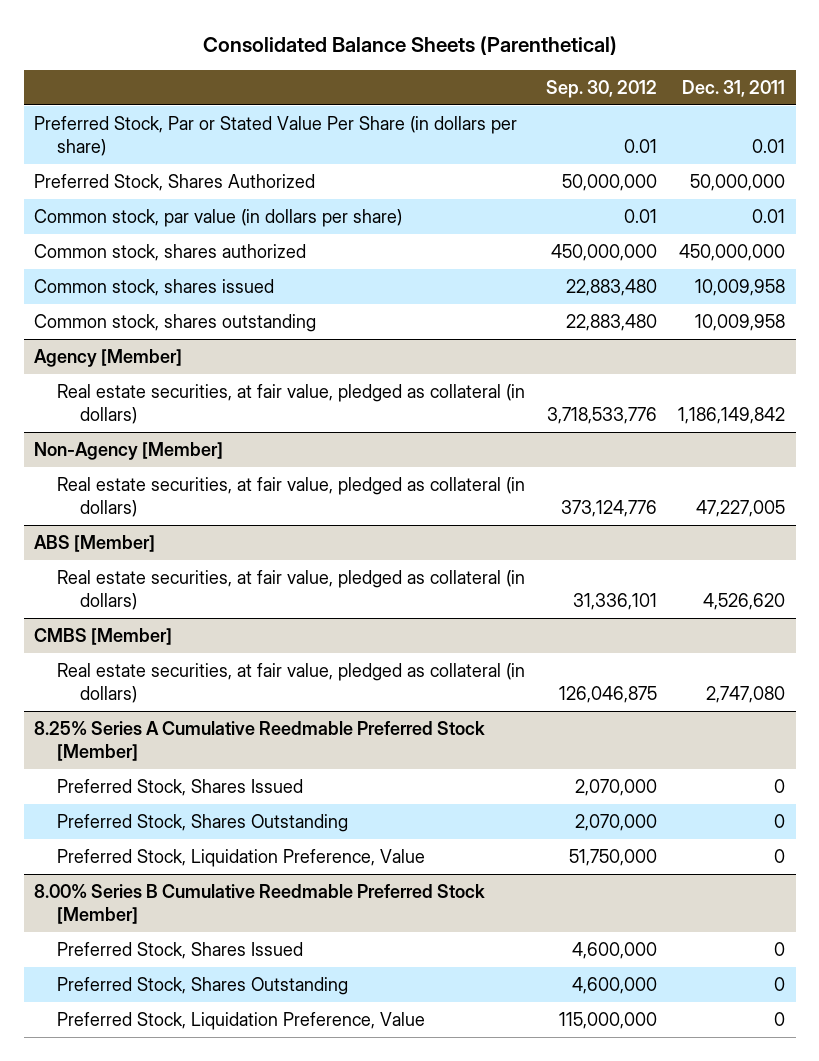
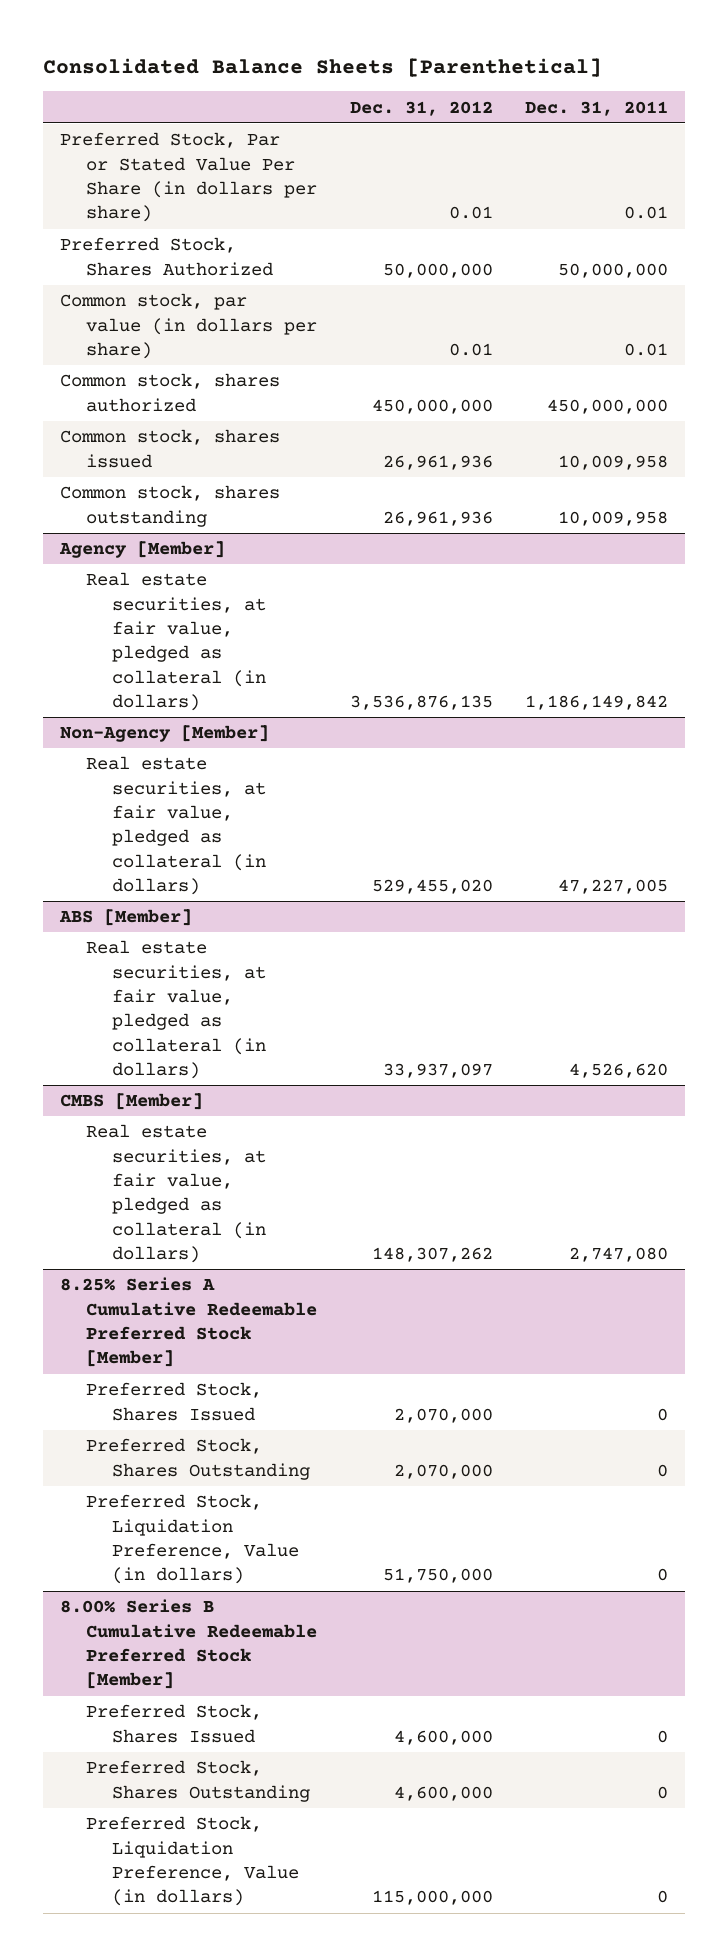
[202,35,617,55] Consolidated Balance Sheets (Parenthetical) -> [43,57,603,77] Consolidated Balance Sheets [Parenthetical]
[546,79,658,98] Sep. 30, 2012 -> none
none -> [349,100,493,116] Dec. 31, 2012
[34,721,486,761] 8.25% Series A Cumulative Reedmable Preferred Stock [Member] -> [59,1277,317,1368] 8.25% Series A Cumulative Redeemable Preferred Stock [Member]
[57,849,426,868] Preferred Stock, Liquidation Preference, Value -> [85,1494,300,1585] Preferred Stock, Liquidation Preference, Value (in dollars)
[34,884,486,924] 8.00% Series B Cumulative Reedmable Preferred Stock [Member] -> [59,1599,317,1690] 8.00% Series B Cumulative Redeemable Preferred Stock [Member]
[57,1012,426,1031] Preferred Stock, Liquidation Preference, Value -> [85,1816,300,1907] Preferred Stock, Liquidation Preference, Value (in dollars)

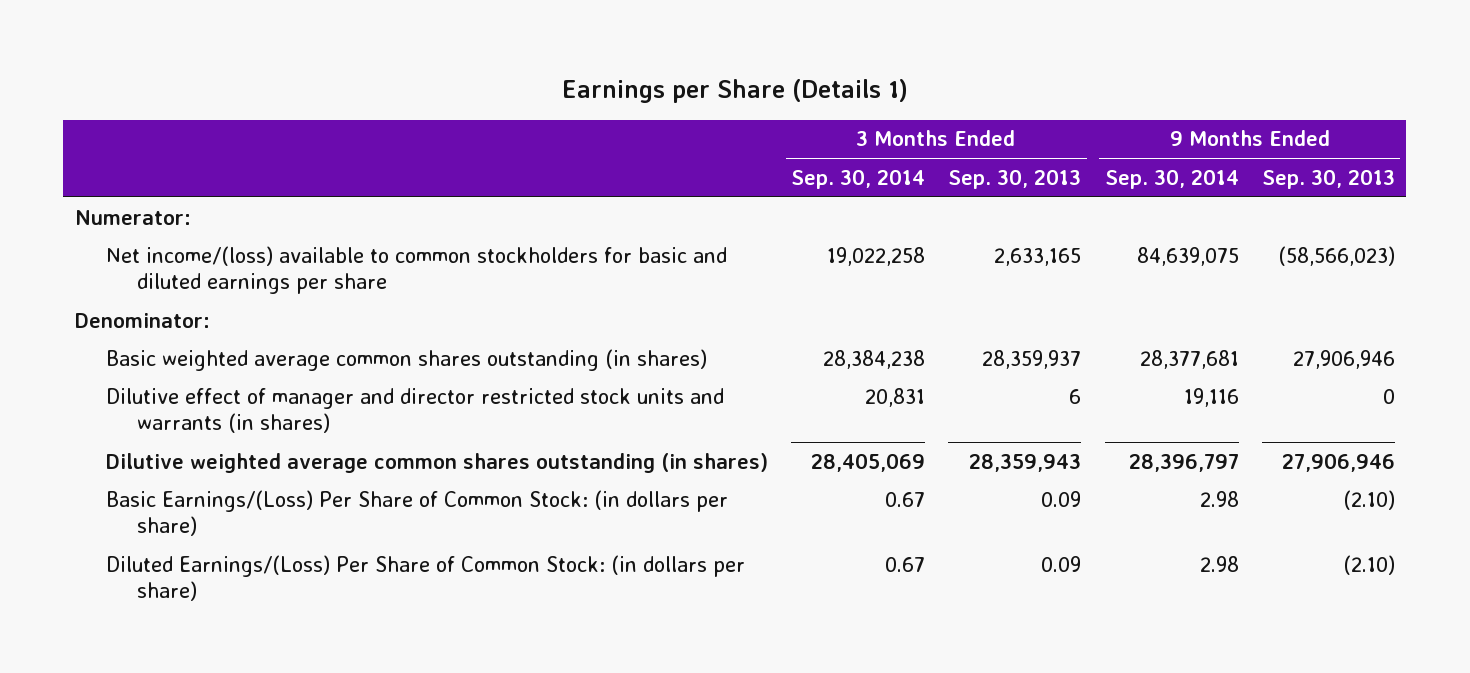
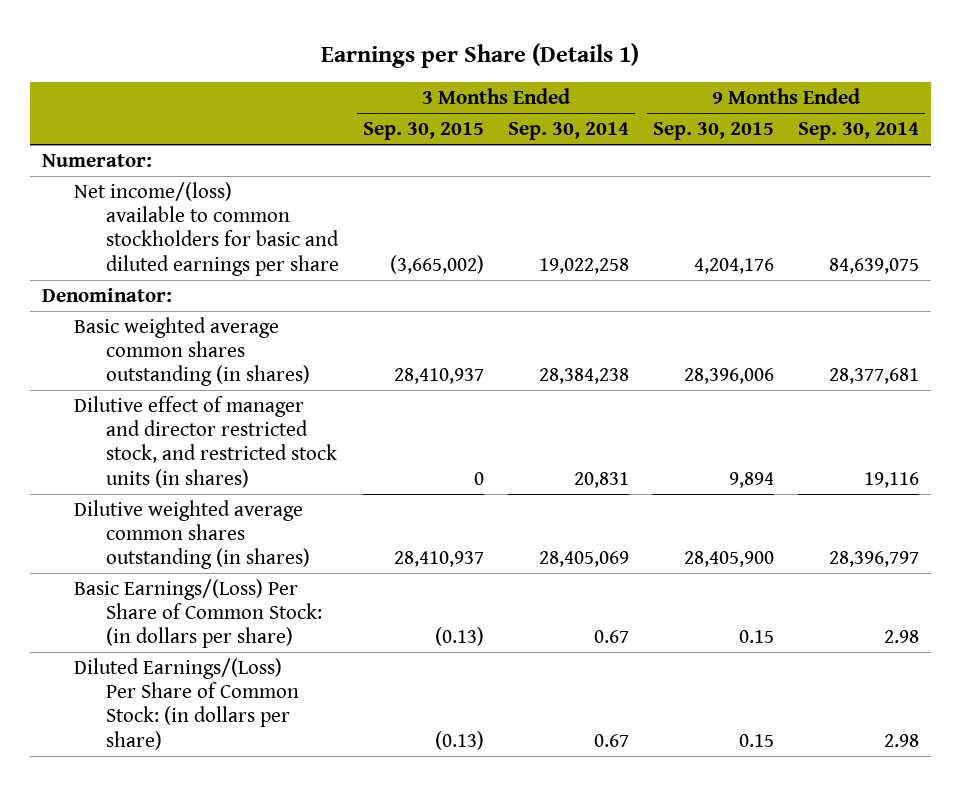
[948,168,1082,189] Sep. 30, 2013 -> none
[1261,168,1395,189] Sep. 30, 2013 -> none
none -> [363,122,485,141] Sep. 30, 2015
none -> [652,122,774,141] Sep. 30, 2015
[106,387,725,434] Dilutive effect of manager and director restricted stock units and warrants (in shares) -> [74,395,338,488] Dilutive effect of manager and director restricted stock, and restricted stock units (in shares)

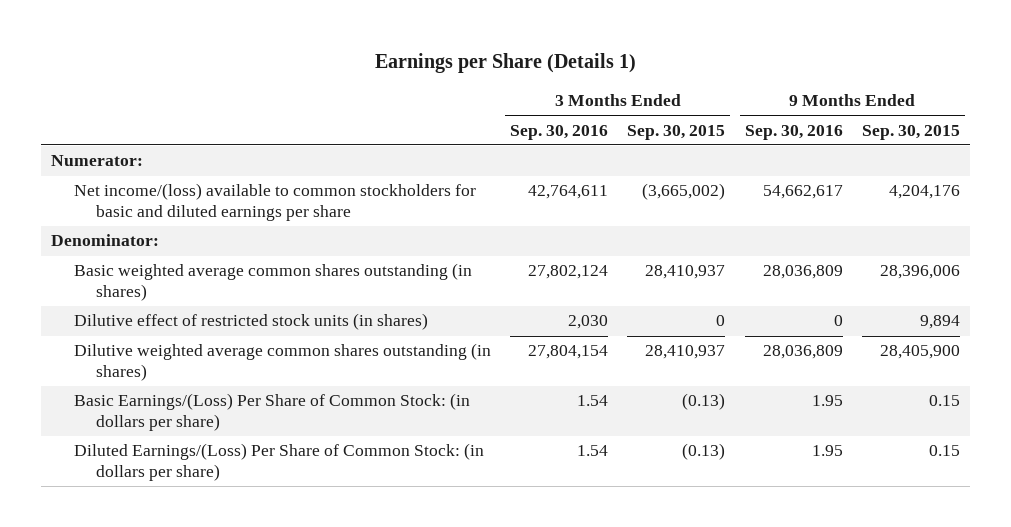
[507,122,629,141] Sep. 30, 2014 -> none
[797,122,919,141] Sep. 30, 2014 -> none
none -> [510,124,609,140] Sep. 30, 2016
none -> [744,124,843,140] Sep. 30, 2016
[74,395,338,488] Dilutive effect of manager and director restricted stock, and restricted stock units (in shares) -> [73,313,428,331] Dilutive effect of restricted stock units (in shares)

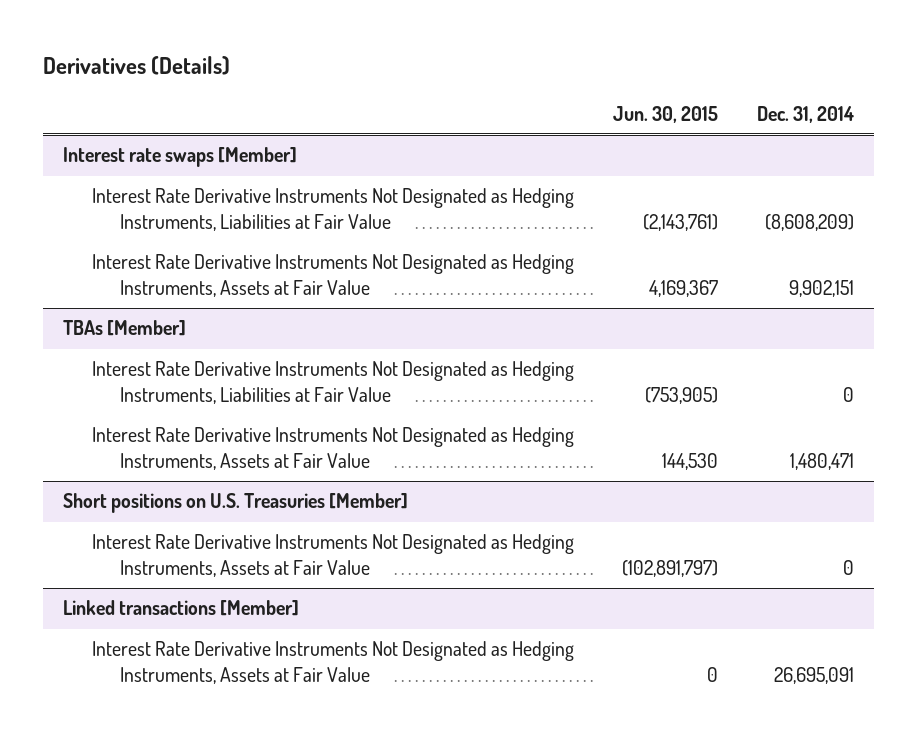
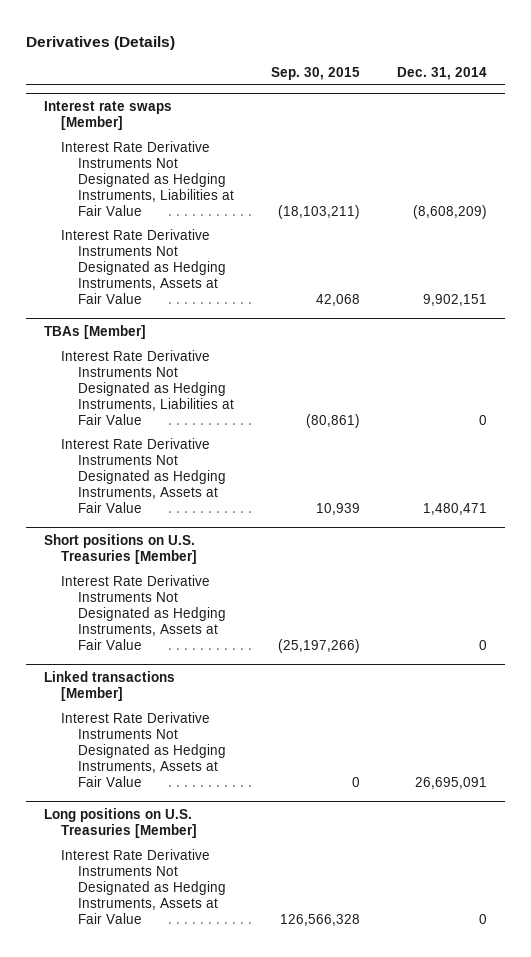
[613,105,719,123] Jun. 30, 2015 -> none
none -> [270,66,360,80] Sep. 30, 2015
none -> [44,807,198,838] Long positions on U.S. Treasuries [Member]
none -> [61,849,226,924] Interest Rate Derivative Instruments Not Designated as Hedging Instruments, Assets at Fair Value

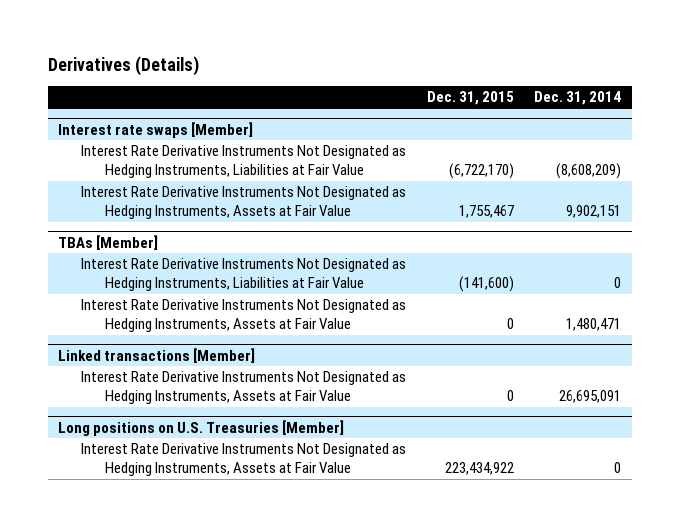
[270,66,360,80] Sep. 30, 2015 -> none
none -> [426,91,514,106] Dec. 31, 2015
[44,533,198,564] Short positions on U.S. Treasuries [Member] -> none
[61,575,226,650] Interest Rate Derivative Instruments Not Designated as Hedging Instruments, Assets at Fair Value -> none

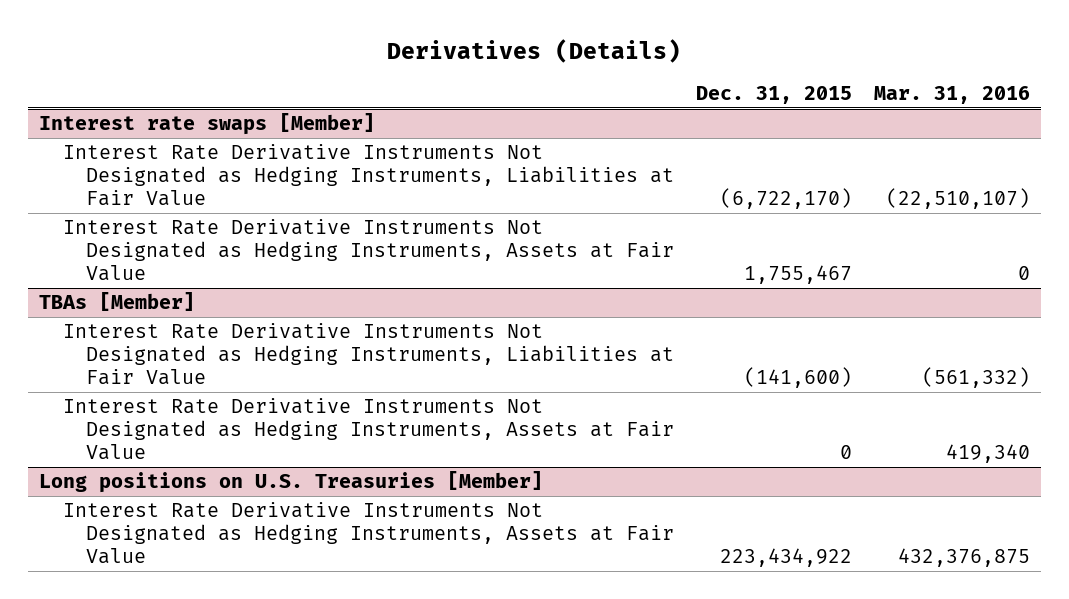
[534,91,622,106] Dec. 31, 2014 -> none
none -> [873,85,1030,104] Mar. 31, 2016
[57,347,255,363] Linked transactions [Member] -> none
[81,371,407,404] Interest Rate Derivative Instruments Not Designated as Hedging Instruments, Assets at Fair Value -> none

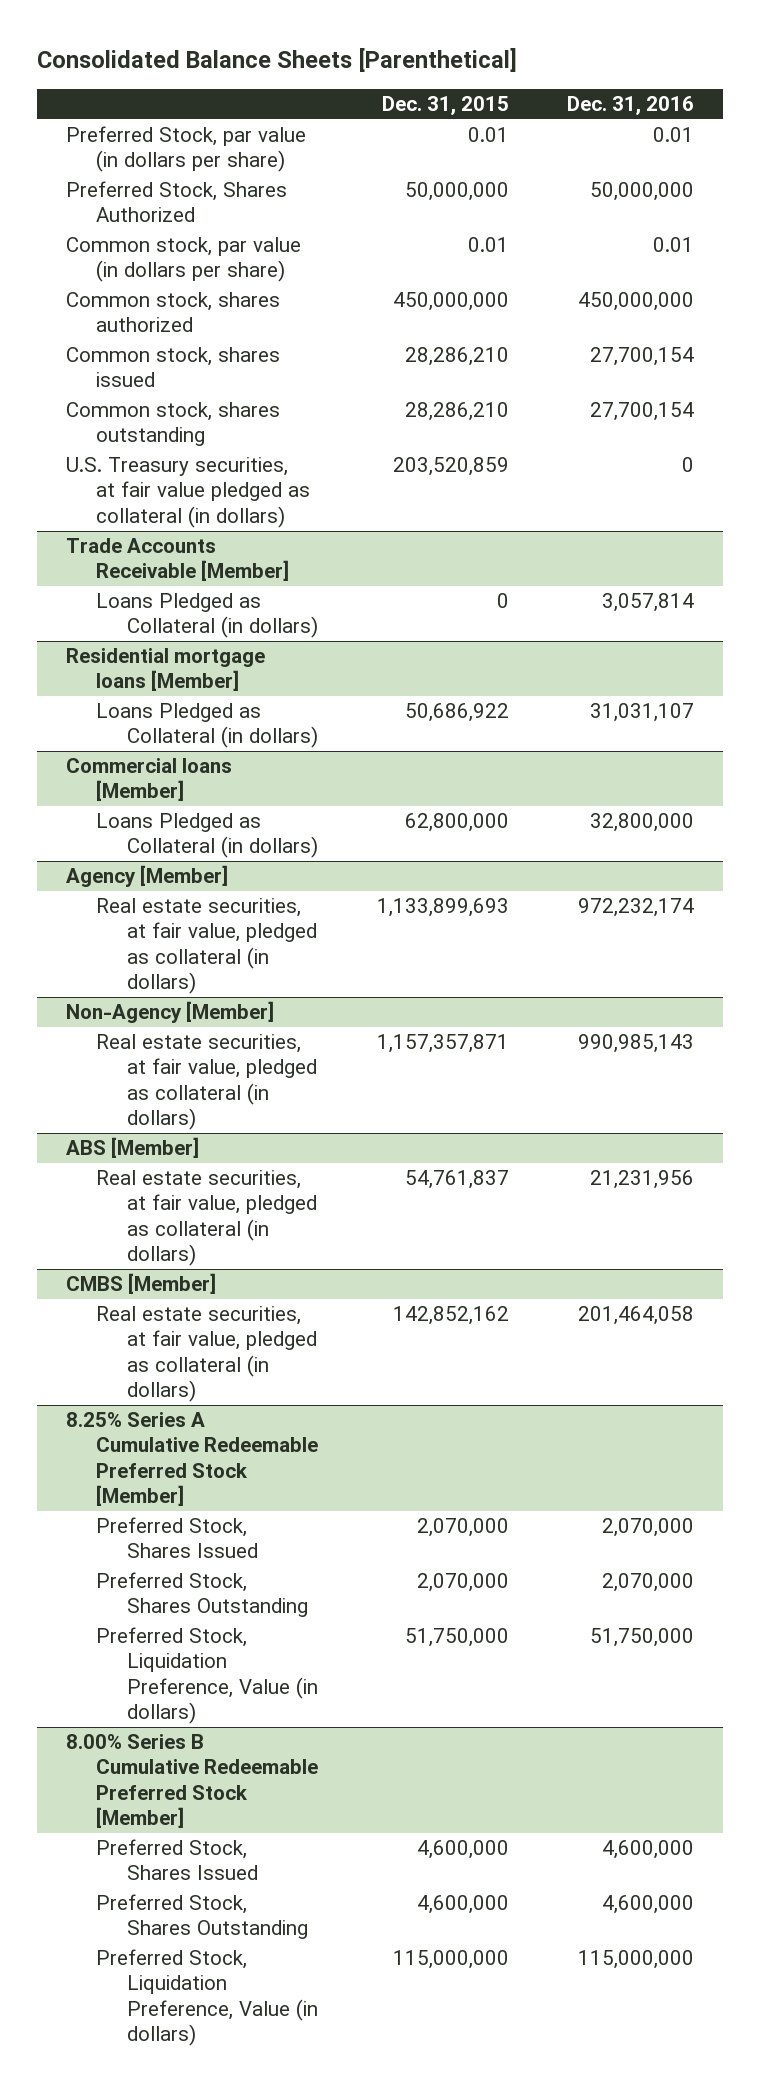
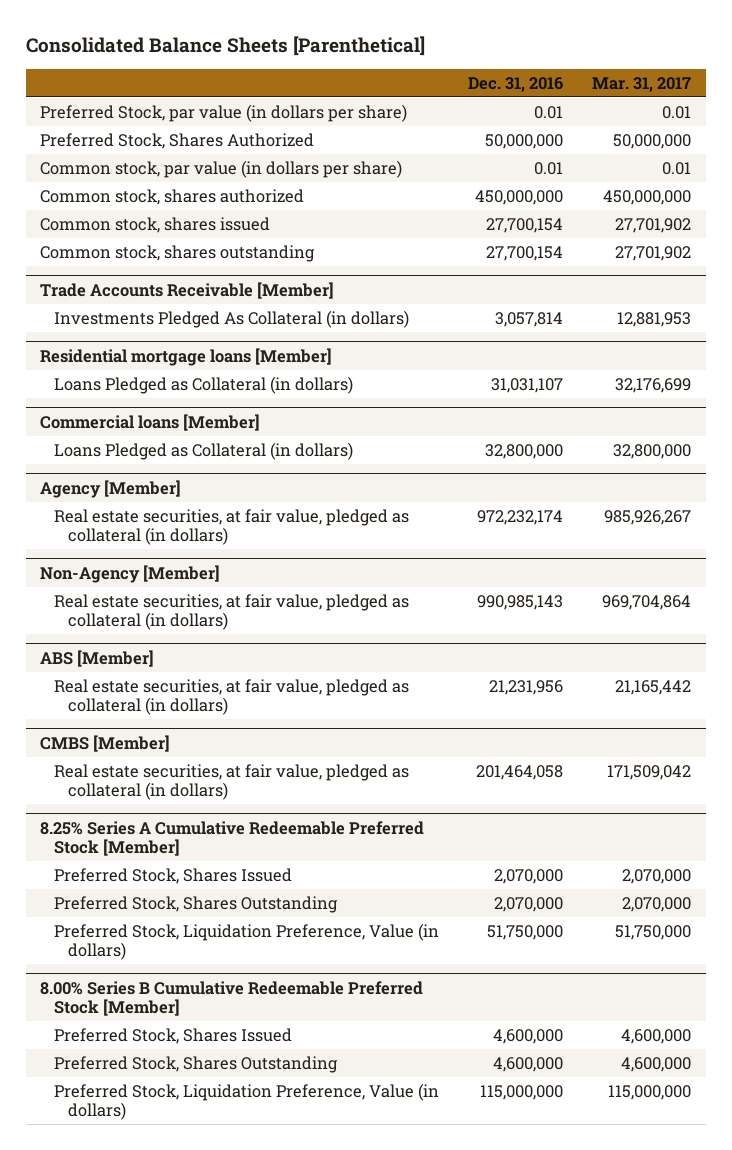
[381,96,509,116] Dec. 31, 2015 -> none
none -> [592,76,692,92] Mar. 31, 2017
[66,457,311,528] U.S. Treasury securities, at fair value pledged as collateral (in dollars) -> none
[96,593,318,639] Loans Pledged as Collateral (in dollars) -> [54,310,410,329] Investments Pledged As Collateral (in dollars)

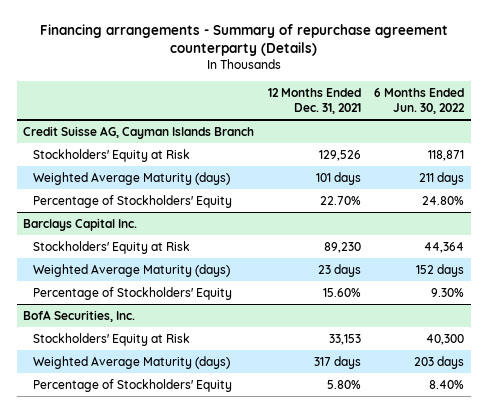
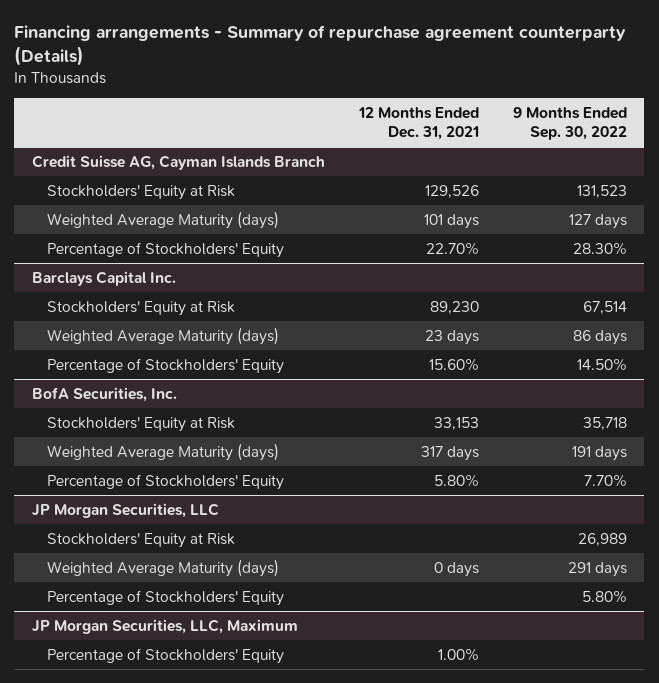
[374,88,466,114] 6 Months Ended Jun. 30, 2022 -> none
none -> [512,107,627,140] 9 Months Ended Sep. 30, 2022
none -> [31,502,219,518] JP Morgan Securities, LLC
none -> [47,532,236,548] Stockholders' Equity at Risk
none -> [47,558,280,577] Weighted Average Maturity (days)
none -> [47,589,285,606] Percentage of Stockholders' Equity
none -> [31,618,298,634] JP Morgan Securities, LLC, Maximum
none -> [47,647,285,664] Percentage of Stockholders' Equity

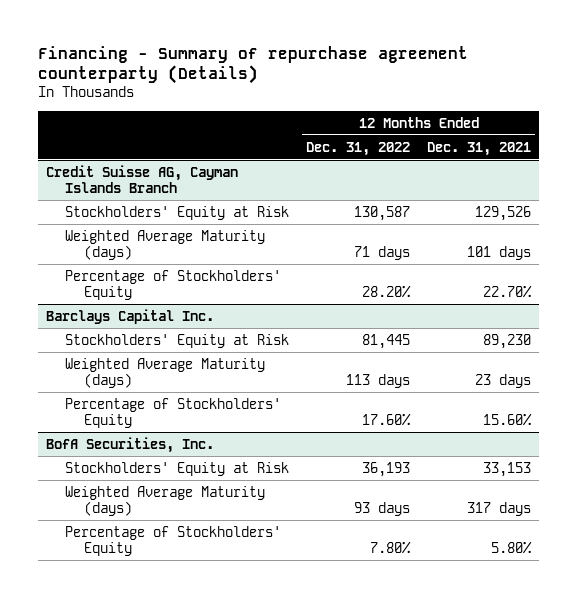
[14,25,627,67] Financing arrangements - Summary of repurchase agreement counterparty (Details) -> [37,45,468,85] Financing - Summary of repurchase agreement counterparty (Details)
[512,107,627,140] 9 Months Ended Sep. 30, 2022 -> none
none -> [306,141,411,156] Dec. 31, 2022
[31,502,219,518] JP Morgan Securities, LLC -> none
[47,532,236,548] Stockholders' Equity at Risk -> none
[47,558,280,577] Weighted Average Maturity (days) -> none
[47,589,285,606] Percentage of Stockholders' Equity -> none
[31,618,298,634] JP Morgan Securities, LLC, Maximum -> none
[47,647,285,664] Percentage of Stockholders' Equity -> none

